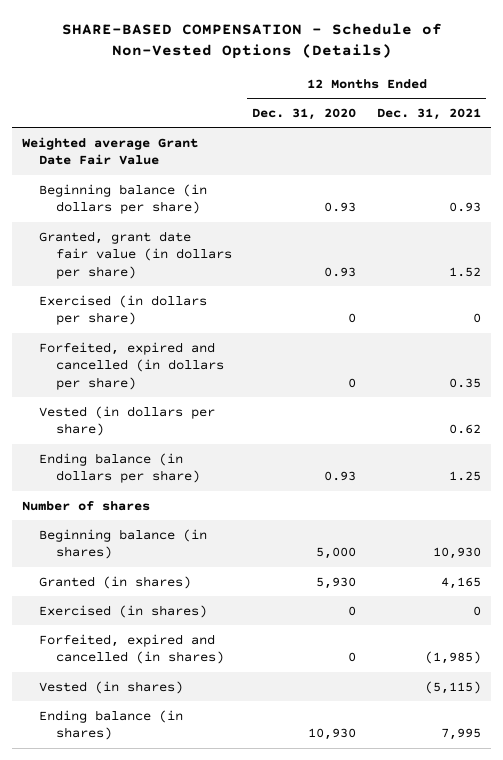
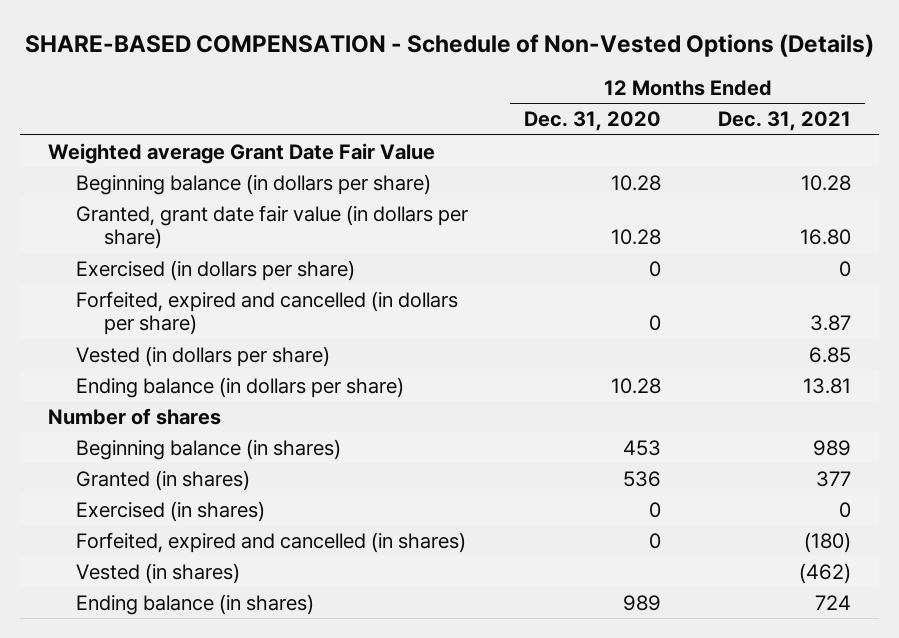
[324,202,357,213] 0.93 -> [611,174,662,191] 10.28
[449,202,482,213] 0.93 -> [800,174,851,191] 10.28
[324,267,357,278] 0.93 -> [611,229,662,246] 10.28
[449,267,482,278] 1.52 -> [799,229,851,246] 16.80
[449,378,482,389] 0.35 -> [809,315,851,332] 3.87
[449,424,482,435] 0.62 -> [808,346,851,363] 6.85
[324,471,357,482] 0.93 -> [611,377,662,394] 10.28
[449,471,482,482] 1.25 -> [802,377,851,394] 13.81
[316,547,357,560] 5,000 -> [623,439,662,456] 453
[433,547,482,560] 10,930 -> [812,439,851,456] 989
[316,576,357,589] 5,930 -> [623,470,662,487] 536
[441,576,482,589] 4,165 -> [815,470,851,487] 377
[425,651,482,665] (1,985) -> [803,531,851,553] (180)
[425,680,482,694] (5,115) -> [798,562,851,584] (462)
[308,728,357,741] 10,930 -> [623,594,662,611] 989
[441,728,482,741] 7,995 -> [814,594,851,610] 724

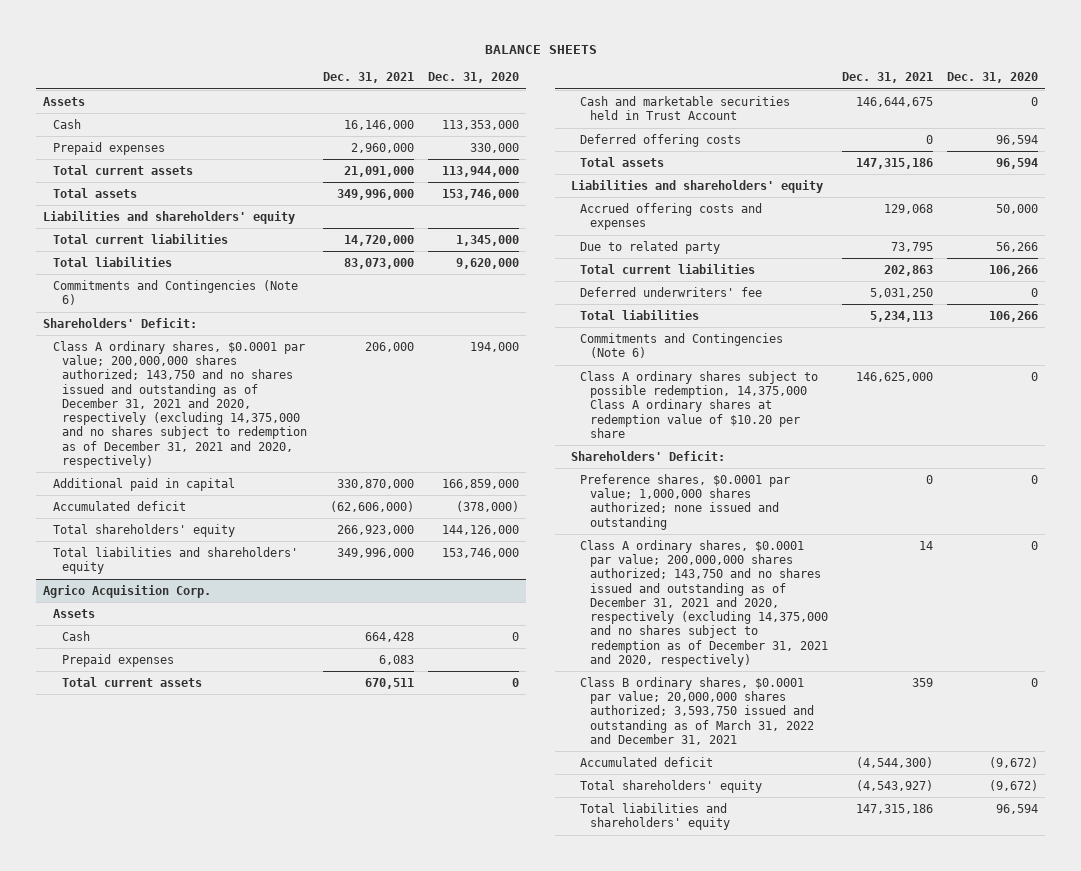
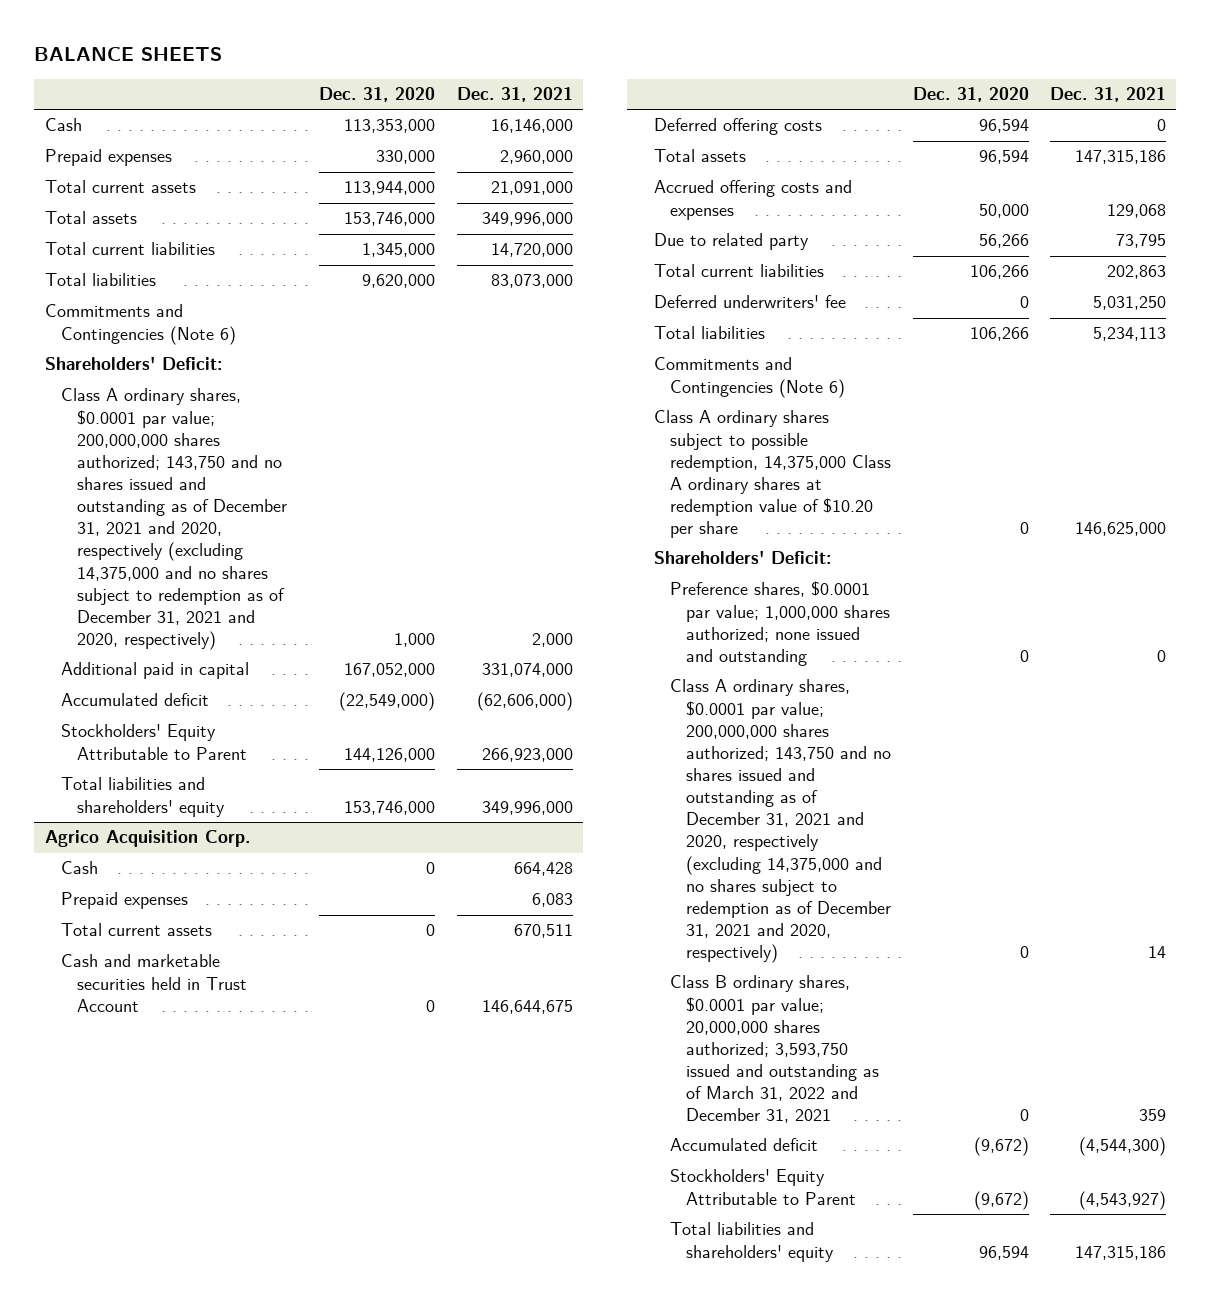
[43,96,86,106] Assets -> none
[43,210,296,224] Liabilities and shareholders' equity -> none
[365,341,415,352] 206,000 -> [531,632,573,647] 2,000
[470,341,520,352] 194,000 -> [394,632,436,647] 1,000
[337,478,415,489] 330,870,000 -> [481,663,573,678] 331,074,000
[442,478,520,489] 166,859,000 -> [344,663,436,678] 167,052,000
[456,500,520,512] (378,000) -> [339,692,436,712] (22,549,000)
[52,523,235,537] Total shareholders' equity -> [60,724,247,760] Stockholders' Equity Attributable to Parent
[52,608,95,618] Assets -> none
[571,179,824,193] Liabilities and shareholders' equity -> none
[580,779,763,793] Total shareholders' equity -> [670,1169,857,1205] Stockholders' Equity Attributable to Parent

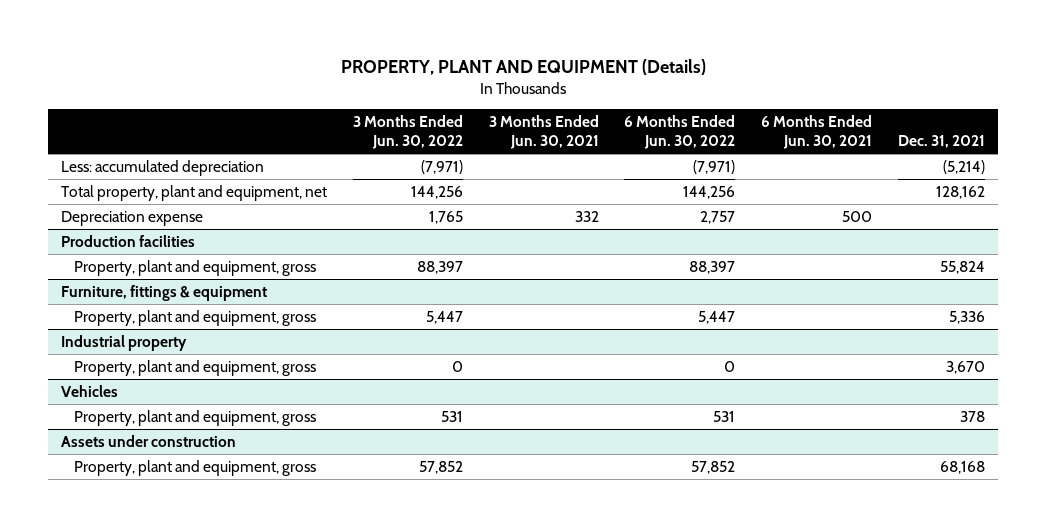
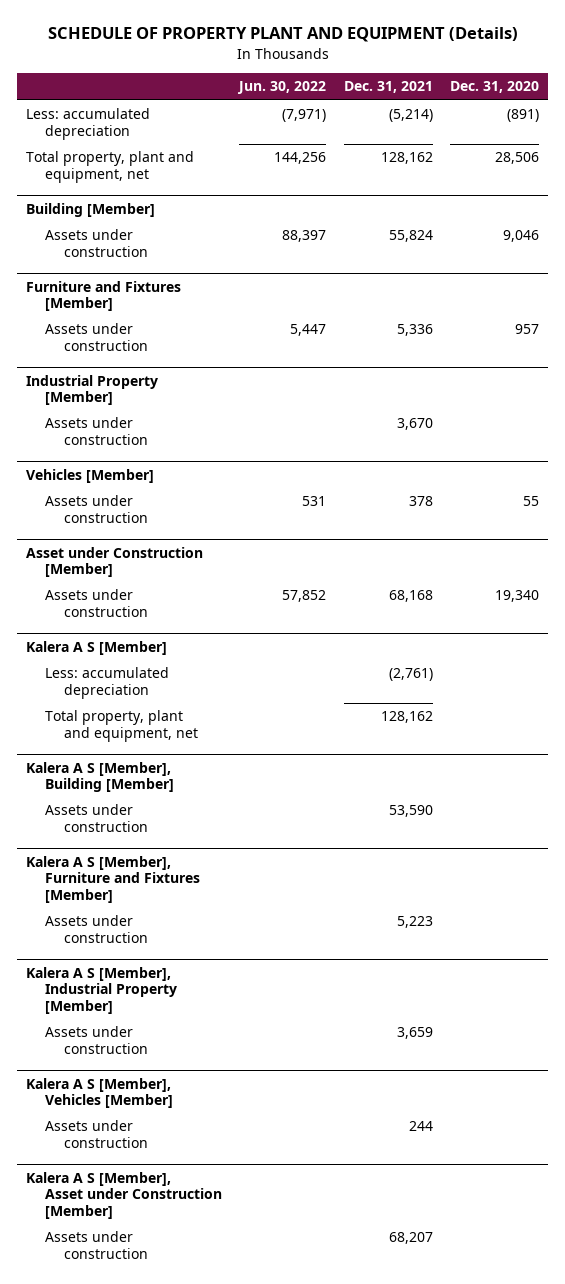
[341,58,707,75] PROPERTY, PLANT AND EQUIPMENT (Details) -> [47,27,518,43] SCHEDULE OF PROPERTY PLANT AND EQUIPMENT (Details)
[352,115,463,150] 3 Months Ended Jun. 30, 2022 -> none
[488,115,599,150] 3 Months Ended Jun. 30, 2021 -> none
[624,115,736,150] 6 Months Ended Jun. 30, 2022 -> none
[761,115,873,150] 6 Months Ended Jun. 30, 2021 -> none
none -> [237,81,327,95] Jun. 30, 2022
none -> [450,81,540,94] Dec. 31, 2020
[61,211,204,227] Depreciation expense -> none
[61,235,196,248] Production facilities -> [26,202,156,217] Building [Member]
[73,260,316,277] Property, plant and equipment, gross -> [45,229,148,257] Assets under construction
[61,285,268,302] Furniture, fittings & equipment -> [26,280,182,312] Furniture and Fixtures [Member]
[73,310,316,327] Property, plant and equipment, gross -> [45,323,148,351] Assets under construction
[61,335,188,352] Industrial property -> [26,374,159,406] Industrial Property [Member]
[73,360,316,377] Property, plant and equipment, gross -> [45,417,148,445] Assets under construction
[61,385,119,398] Vehicles -> [26,468,155,483] Vehicles [Member]
[73,410,316,427] Property, plant and equipment, gross -> [45,495,148,523] Assets under construction
[61,435,237,448] Assets under construction -> [26,546,204,578] Asset under Construction [Member]
[73,460,316,477] Property, plant and equipment, gross -> [45,589,148,617] Assets under construction
none -> [26,640,168,655] Kalera A S [Member]
none -> [45,667,170,699] Less: accumulated depreciation
none -> [45,710,198,742] Total property, plant and equipment, net
none -> [26,761,175,793] Kalera A S [Member], Building [Member]
none -> [45,804,148,832] Assets under construction
none -> [26,855,201,903] Kalera A S [Member], Furniture and Fixtures [Member]
none -> [45,915,148,943] Assets under construction
none -> [26,966,178,1014] Kalera A S [Member], Industrial Property [Member]
none -> [45,1026,148,1054] Assets under construction
none -> [26,1077,174,1109] Kalera A S [Member], Vehicles [Member]
none -> [45,1120,148,1148] Assets under construction
none -> [26,1171,223,1219] Kalera A S [Member], Asset under Construction [Member]
none -> [45,1231,148,1259] Assets under construction

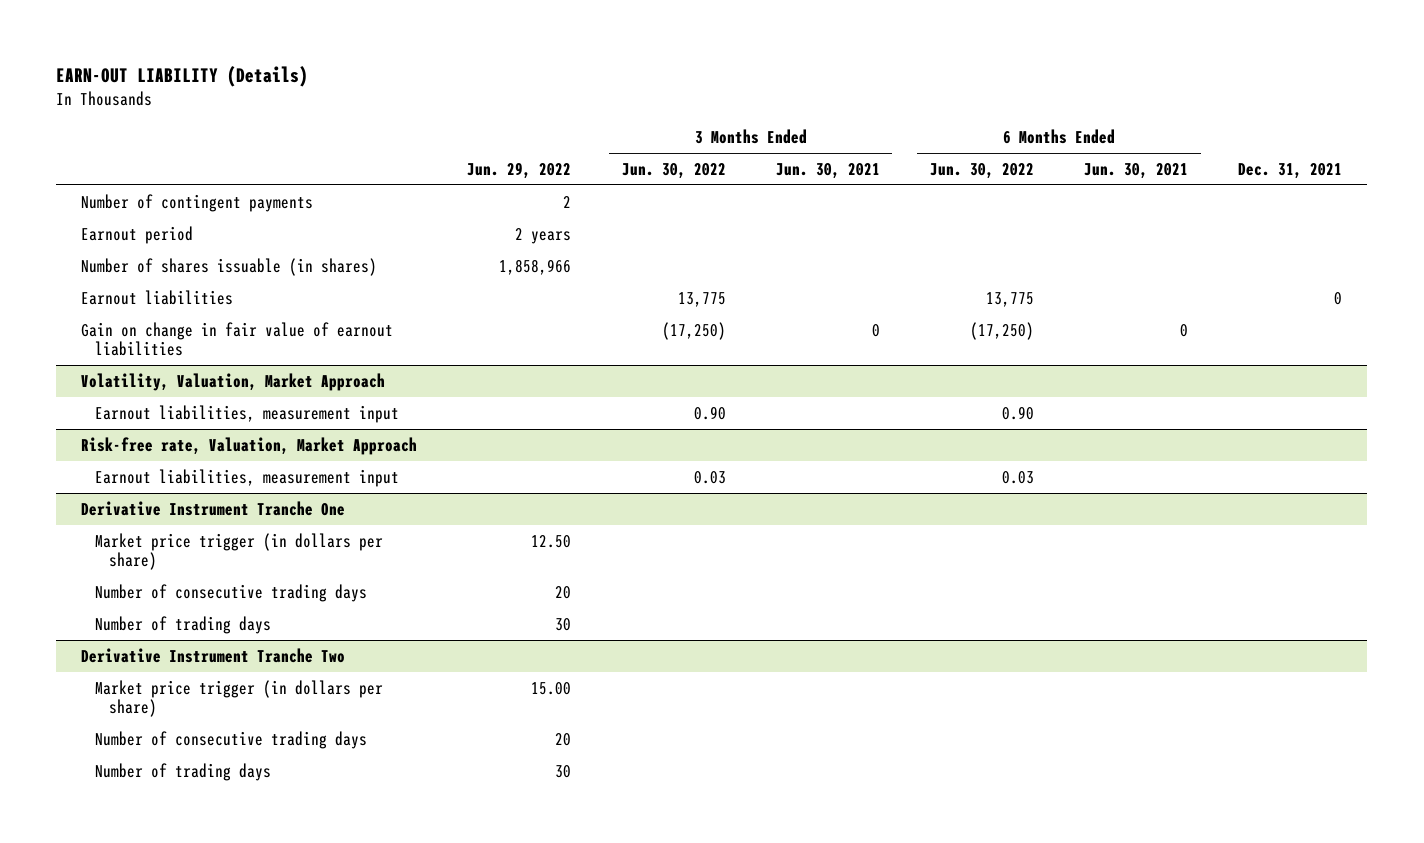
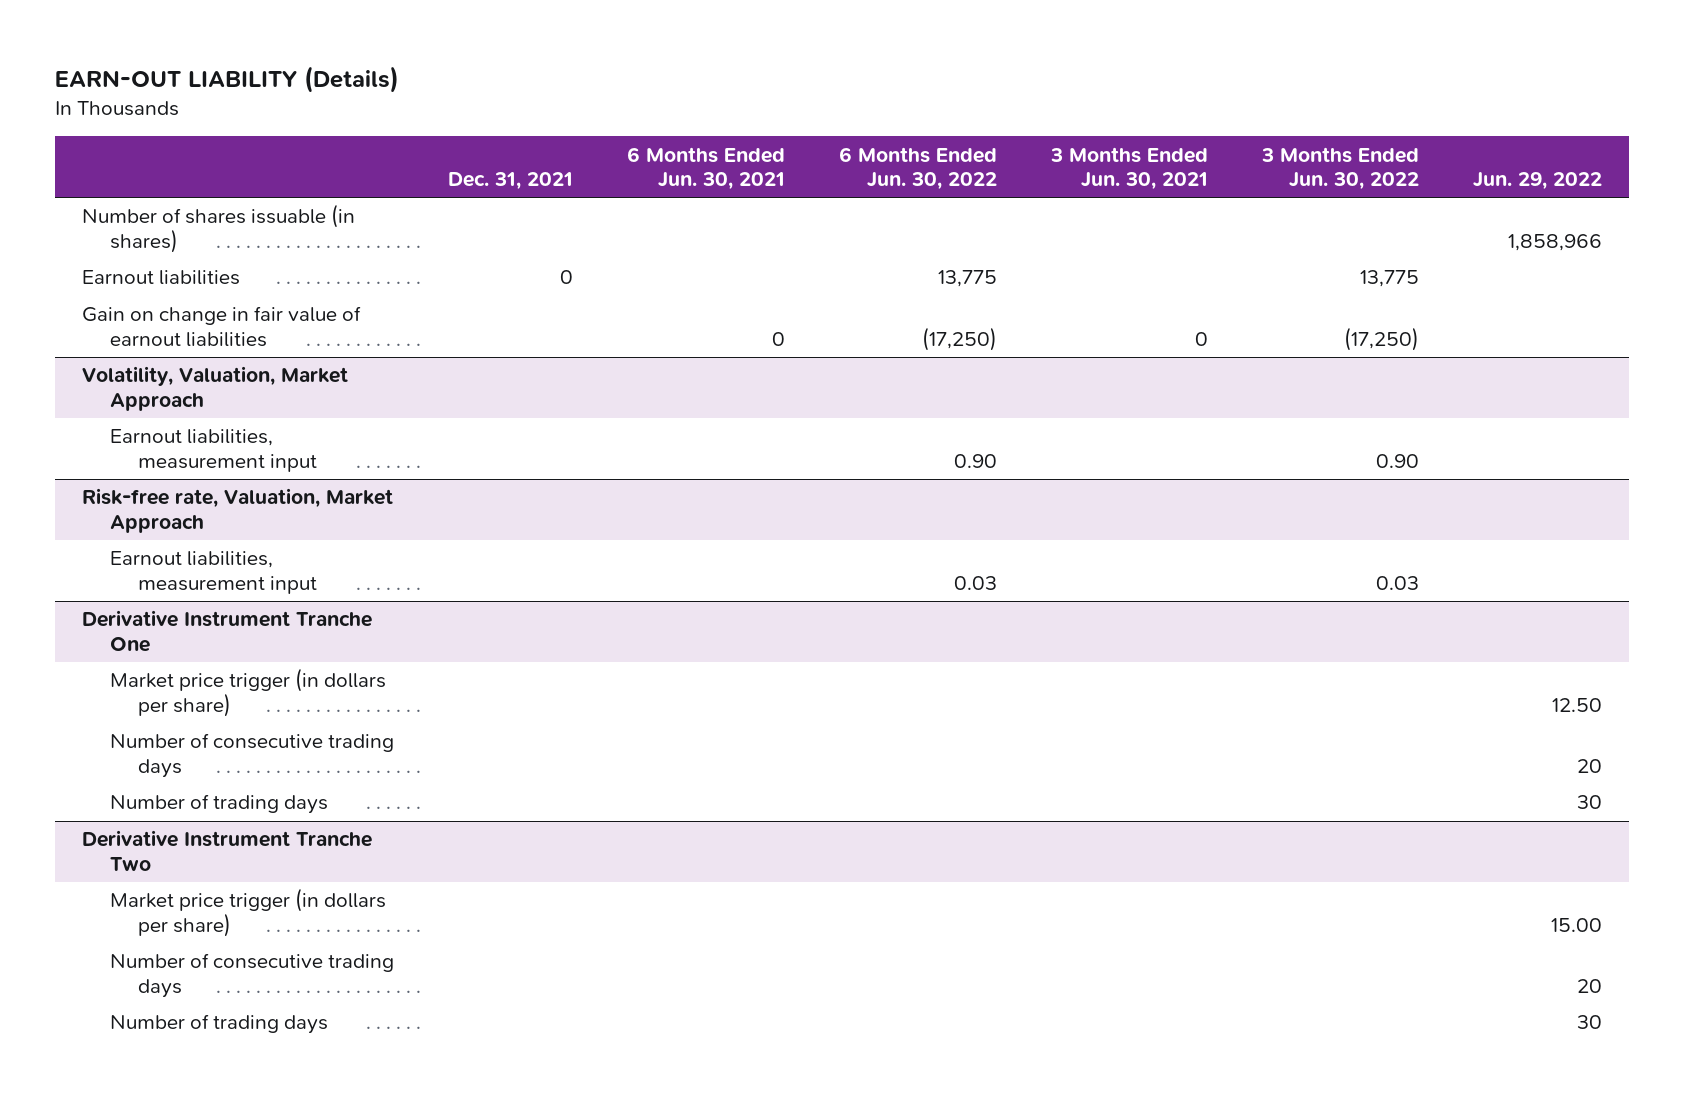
[81,193,314,212] Number of contingent payments -> none
[81,225,194,244] Earnout period -> none

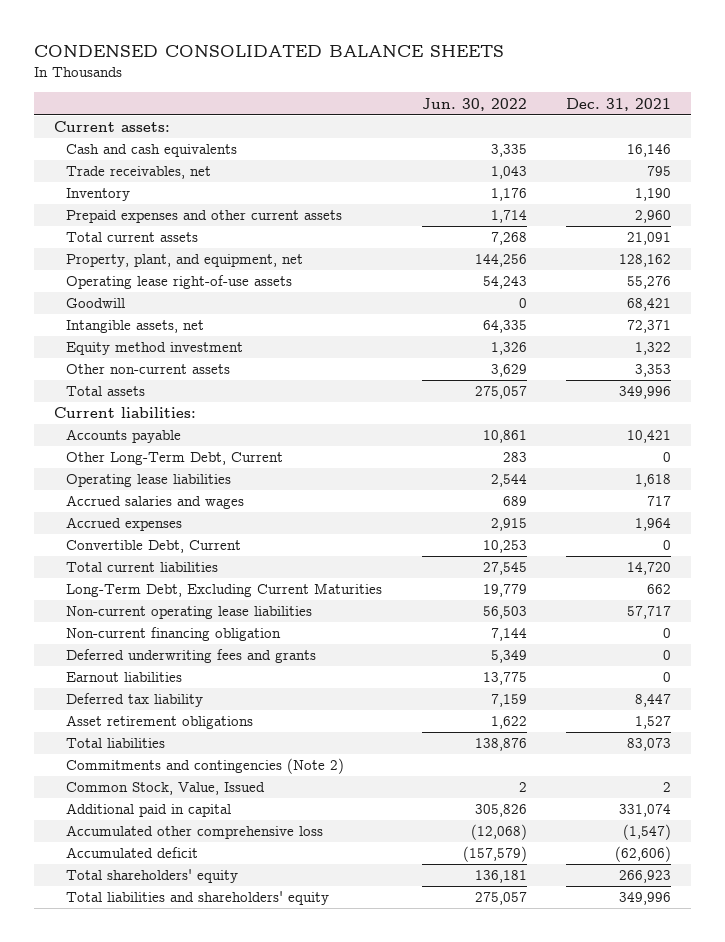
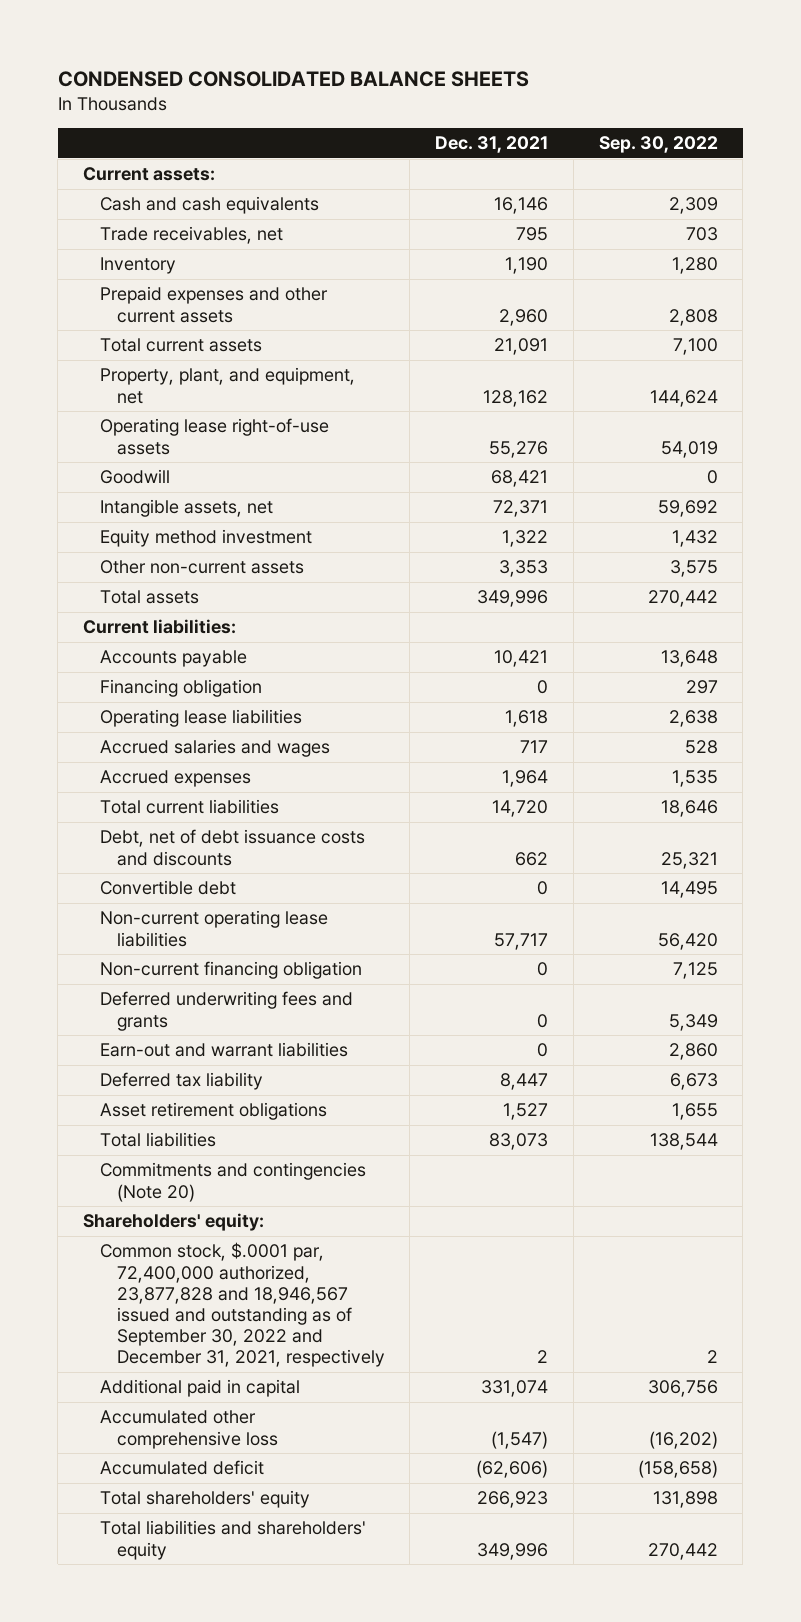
[421,97,527,111] Jun. 30, 2022 -> none
none -> [598,136,718,154] Sep. 30, 2022
[66,452,284,466] Other Long-Term Debt, Current -> [99,679,262,698] Financing obligation
[66,540,242,554] Convertible Debt, Current -> none
[66,583,383,598] Long-Term Debt, Excluding Current Maturities -> [99,829,365,866] Debt, net of debt issuance costs and discounts
none -> [99,880,236,896] Convertible debt
[66,672,183,683] Earnout liabilities -> [99,1042,348,1058] Earn-out and warrant liabilities
[66,758,345,775] Commitments and contingencies (Note 2) -> [99,1162,366,1202] Commitments and contingencies (Note 20)
none -> [82,1213,264,1232] Shareholders' equity:
[66,782,266,796] Common Stock, Value, Issued -> [99,1242,385,1368] Common stock, $.0001 par, 72,400,000 authorized, 23,877,828 and 18,946,567 issued and outstanding as of September 30, 2022 and December 31, 2021, respectively

